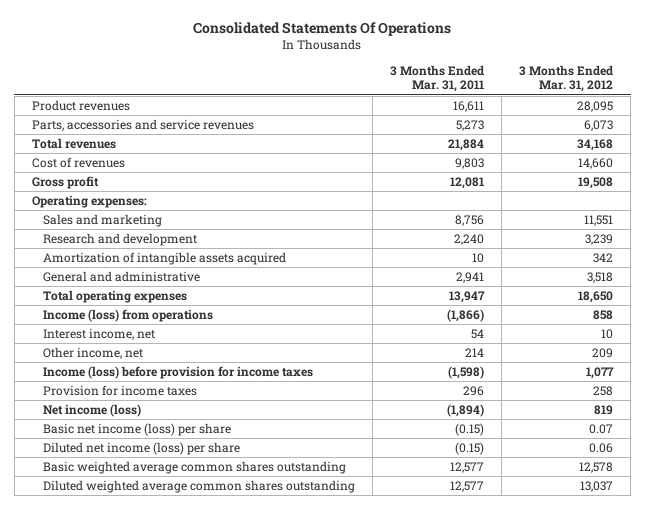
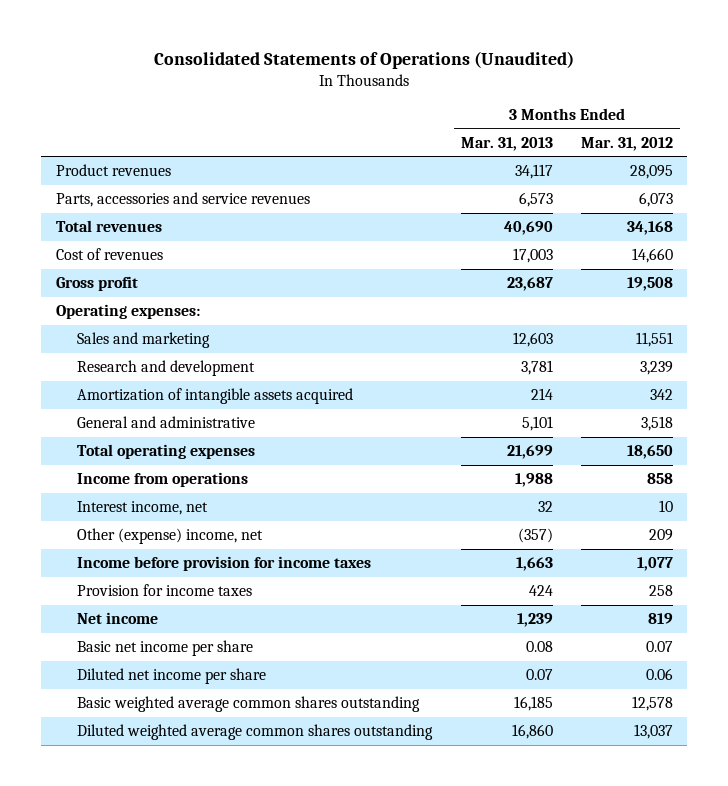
[193,21,452,36] Consolidated Statements Of Operations -> [154,51,575,70] Consolidated Statements of Operations (Unaudited)
[390,65,485,93] 3 Months Ended Mar. 31, 2011 -> none
none -> [460,136,553,151] Mar. 31, 2013
[42,308,213,322] Income (loss) from operations -> [77,472,249,488] Income from operations
[42,346,143,359] Other income, net -> [77,528,264,545] Other (expense) income, net
[42,365,313,379] Income (loss) before provision for income taxes -> [77,556,372,572] Income before provision for income taxes
[42,403,141,417] Net income (loss) -> [77,612,159,625] Net income
[42,422,231,436] Basic net income (loss) per share -> [77,640,254,657] Basic net income per share
[42,441,240,455] Diluted net income (loss) per share -> [77,668,267,685] Diluted net income per share

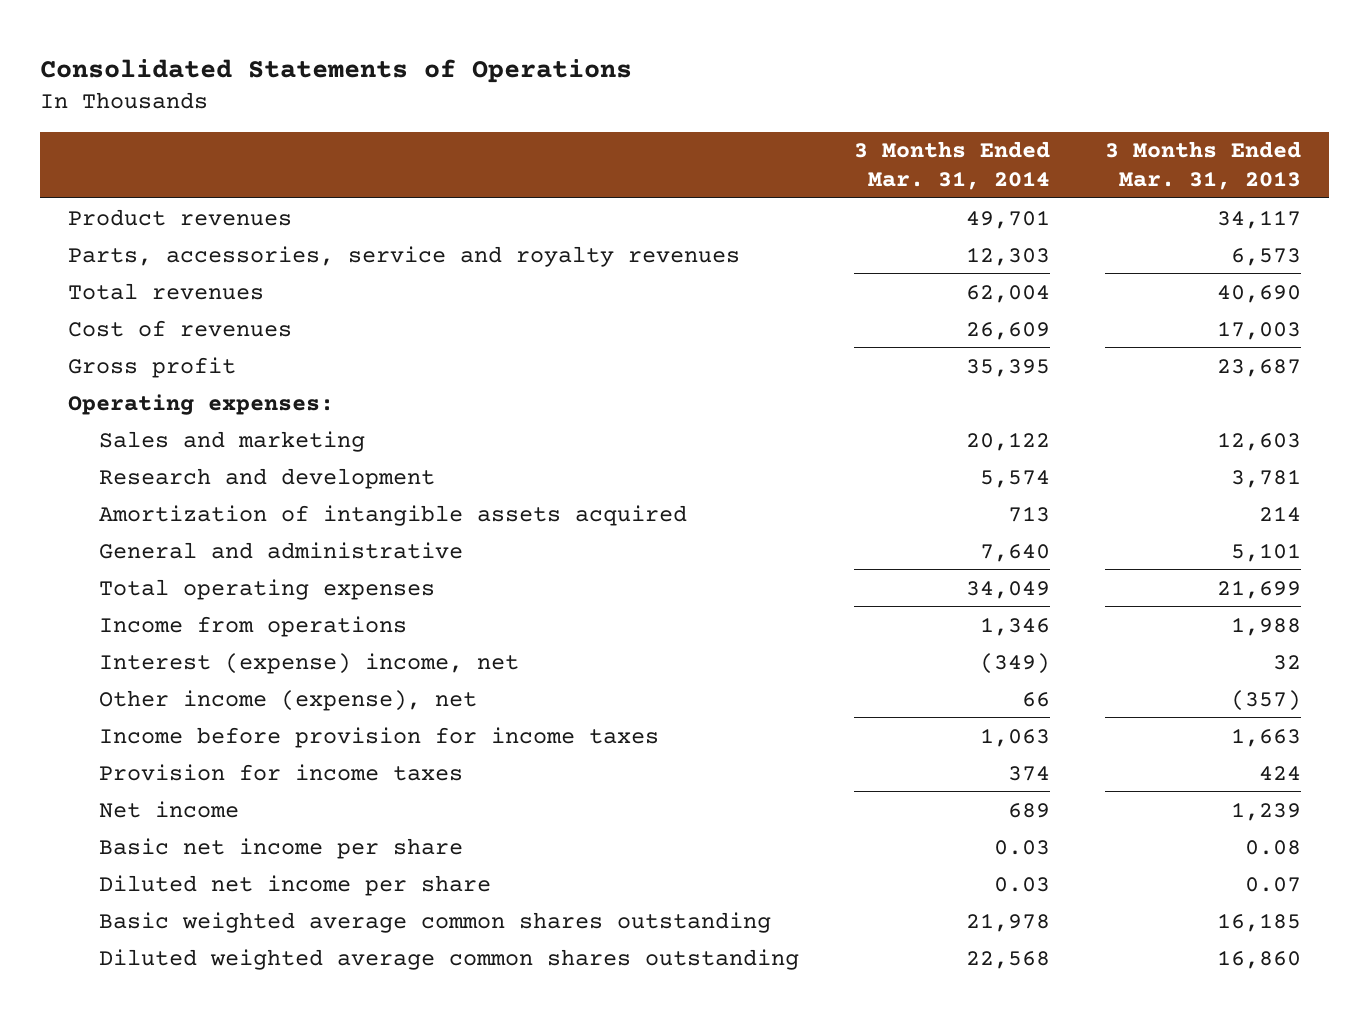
[154,51,575,70] Consolidated Statements of Operations (Unaudited) -> [39,58,632,83] Consolidated Statements of Operations
[580,136,673,151] Mar. 31, 2012 -> none
none -> [853,141,1050,190] 3 Months Ended Mar. 31, 2014
[55,192,310,208] Parts, accessories and service revenues -> [67,245,740,267] Parts, accessories, service and royalty revenues
[77,501,209,516] Interest income, net -> [98,652,519,674] Interest (expense) income, net
[77,528,264,545] Other (expense) income, net -> [98,689,477,711] Other income (expense), net

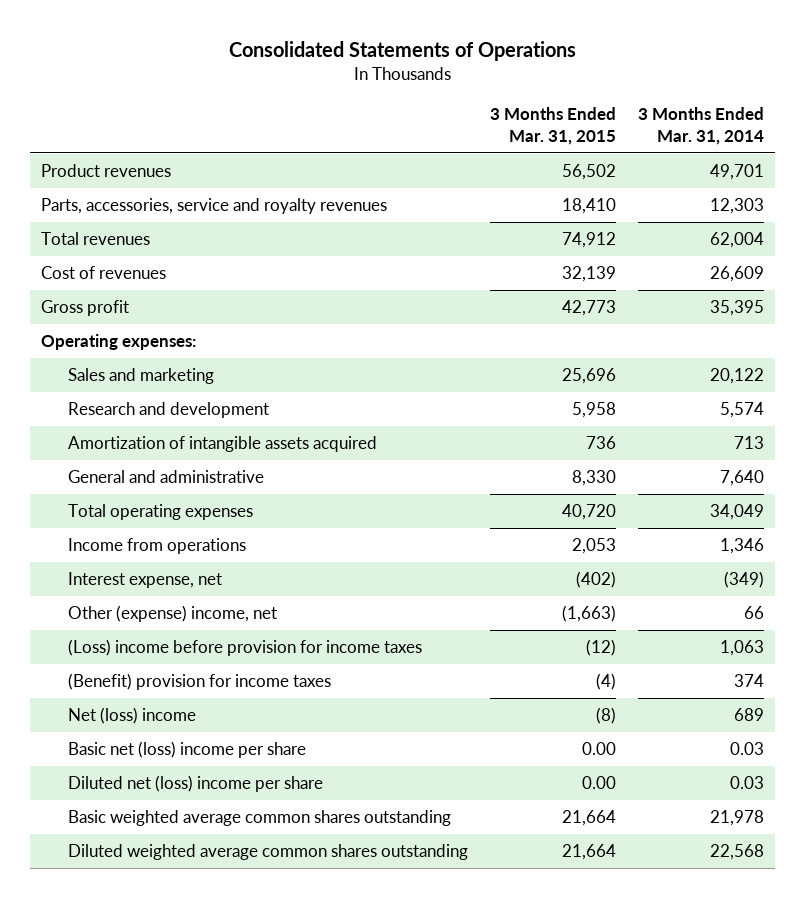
[1105,141,1302,190] 3 Months Ended Mar. 31, 2013 -> none
none -> [490,107,617,145] 3 Months Ended Mar. 31, 2015
[98,652,519,674] Interest (expense) income, net -> [68,572,223,589] Interest expense, net
[98,689,477,711] Other income (expense), net -> [68,605,278,623] Other (expense) income, net
[98,726,659,748] Income before provision for income taxes -> [68,639,423,657] (Loss) income before provision for income taxes
[98,763,463,781] Provision for income taxes -> [68,673,332,691] (Benefit) provision for income taxes
[98,800,239,818] Net income -> [68,707,197,725] Net (loss) income
[98,837,463,859] Basic net income per share -> [68,741,307,759] Basic net (loss) income per share
[98,874,491,896] Diluted net income per share -> [68,775,324,793] Diluted net (loss) income per share

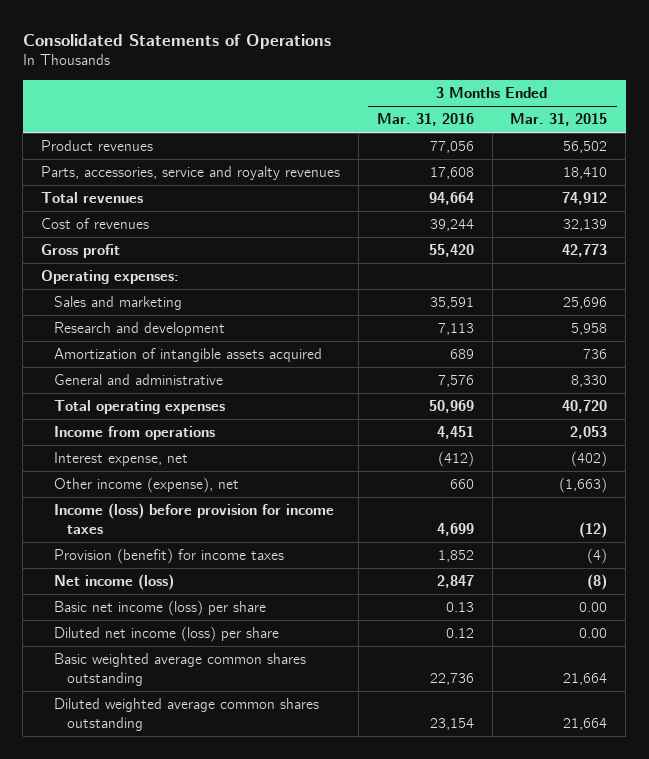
[638,107,765,145] 3 Months Ended Mar. 31, 2014 -> none
none -> [376,113,474,127] Mar. 31, 2016
[68,605,278,623] Other (expense) income, net -> [53,477,239,494] Other income (expense), net
[68,639,423,657] (Loss) income before provision for income taxes -> [53,503,334,534] Income (loss) before provision for income taxes
[68,673,332,691] (Benefit) provision for income taxes -> [53,548,284,565] Provision (benefit) for income taxes
[68,707,197,725] Net (loss) income -> [53,574,174,591] Net income (loss)
[68,741,307,759] Basic net (loss) income per share -> [53,600,266,617] Basic net income (loss) per share
[68,775,324,793] Diluted net (loss) income per share -> [53,626,279,643] Diluted net income (loss) per share

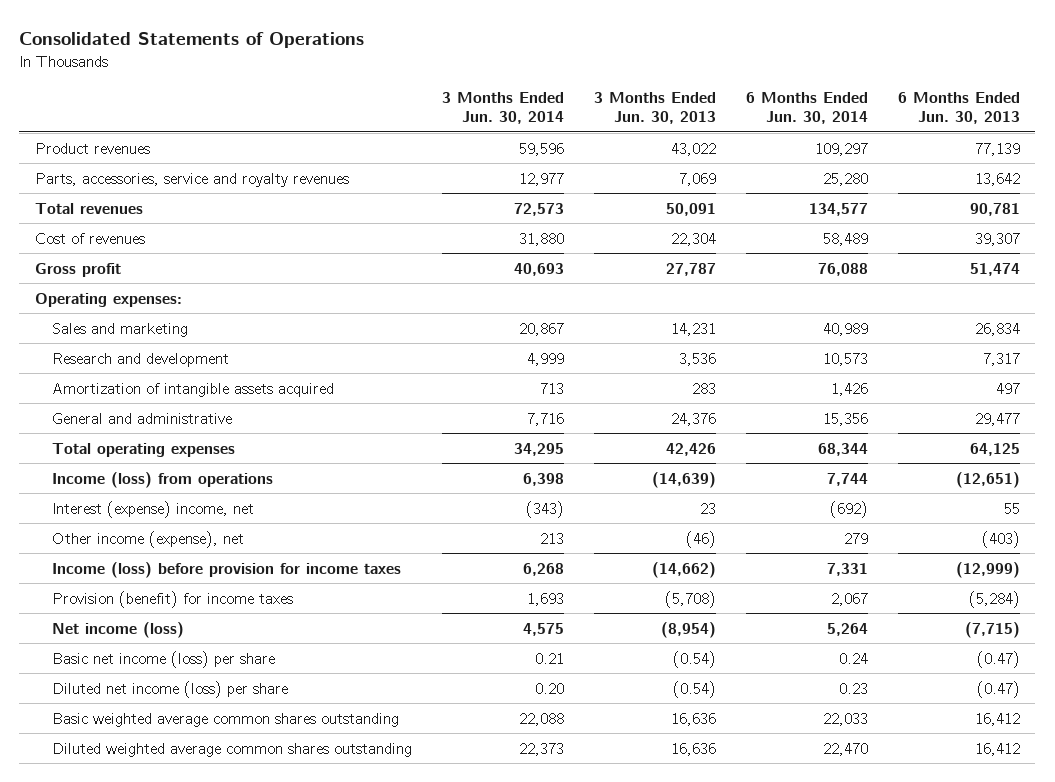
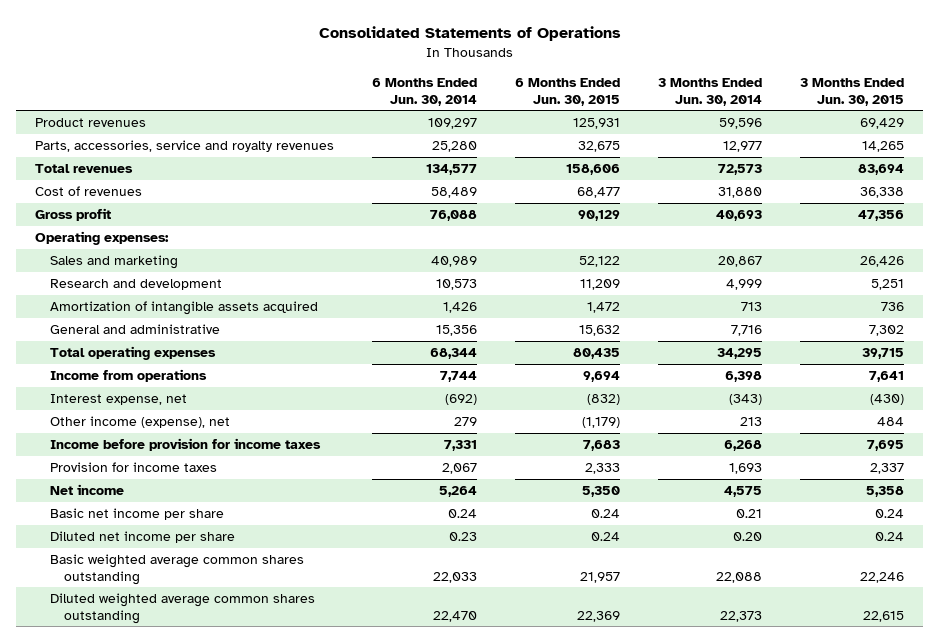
[593,92,716,125] 3 Months Ended Jun. 30, 2013 -> none
[898,92,1021,125] 6 Months Ended Jun. 30, 2013 -> none
none -> [515,78,621,106] 6 Months Ended Jun. 30, 2015
none -> [800,78,905,106] 3 Months Ended Jun. 30, 2015
[51,471,273,488] Income (loss) from operations -> [49,369,207,383] Income from operations
[51,500,254,518] Interest (expense) income, net -> [49,394,187,406] Interest expense, net
[51,561,401,578] Income (loss) before provision for income taxes -> [49,438,321,452] Income before provision for income taxes
[51,590,293,608] Provision (benefit) for income taxes -> [49,462,217,473] Provision for income taxes
[51,621,184,638] Net income (loss) -> [49,484,124,496] Net income
[51,650,275,668] Basic net income (loss) per share -> [49,508,224,521] Basic net income per share
[51,680,288,698] Diluted net income (loss) per share -> [49,531,235,544] Diluted net income per share

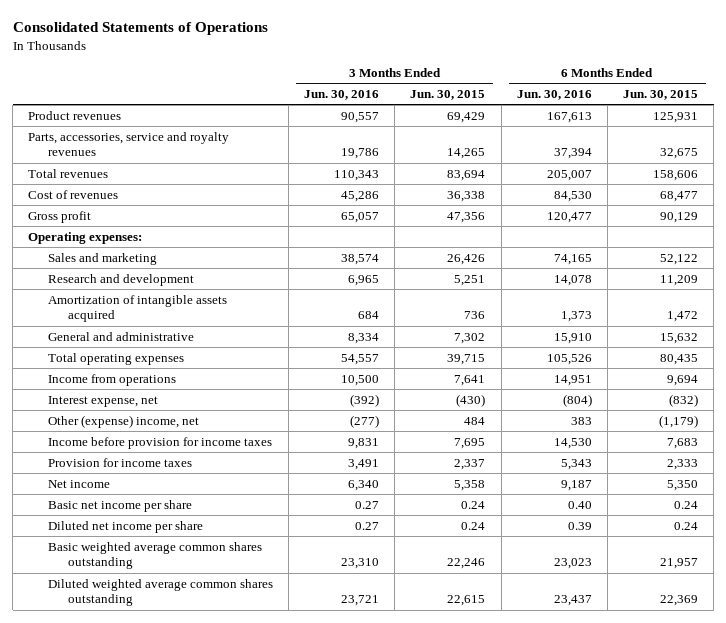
[372,78,478,106] 6 Months Ended Jun. 30, 2014 -> none
[658,78,763,106] 3 Months Ended Jun. 30, 2014 -> none
none -> [304,89,380,100] Jun. 30, 2016
none -> [516,89,592,100] Jun. 30, 2016
[49,416,230,429] Other income (expense), net -> [47,414,199,428] Other (expense) income, net

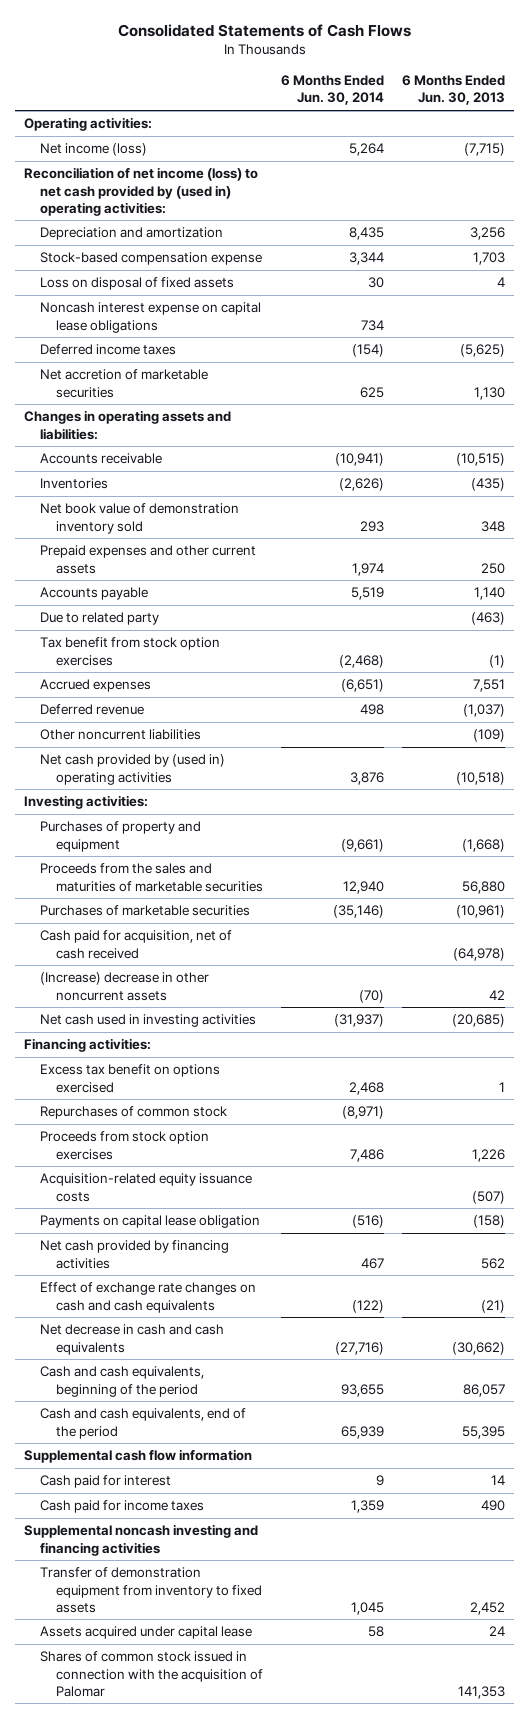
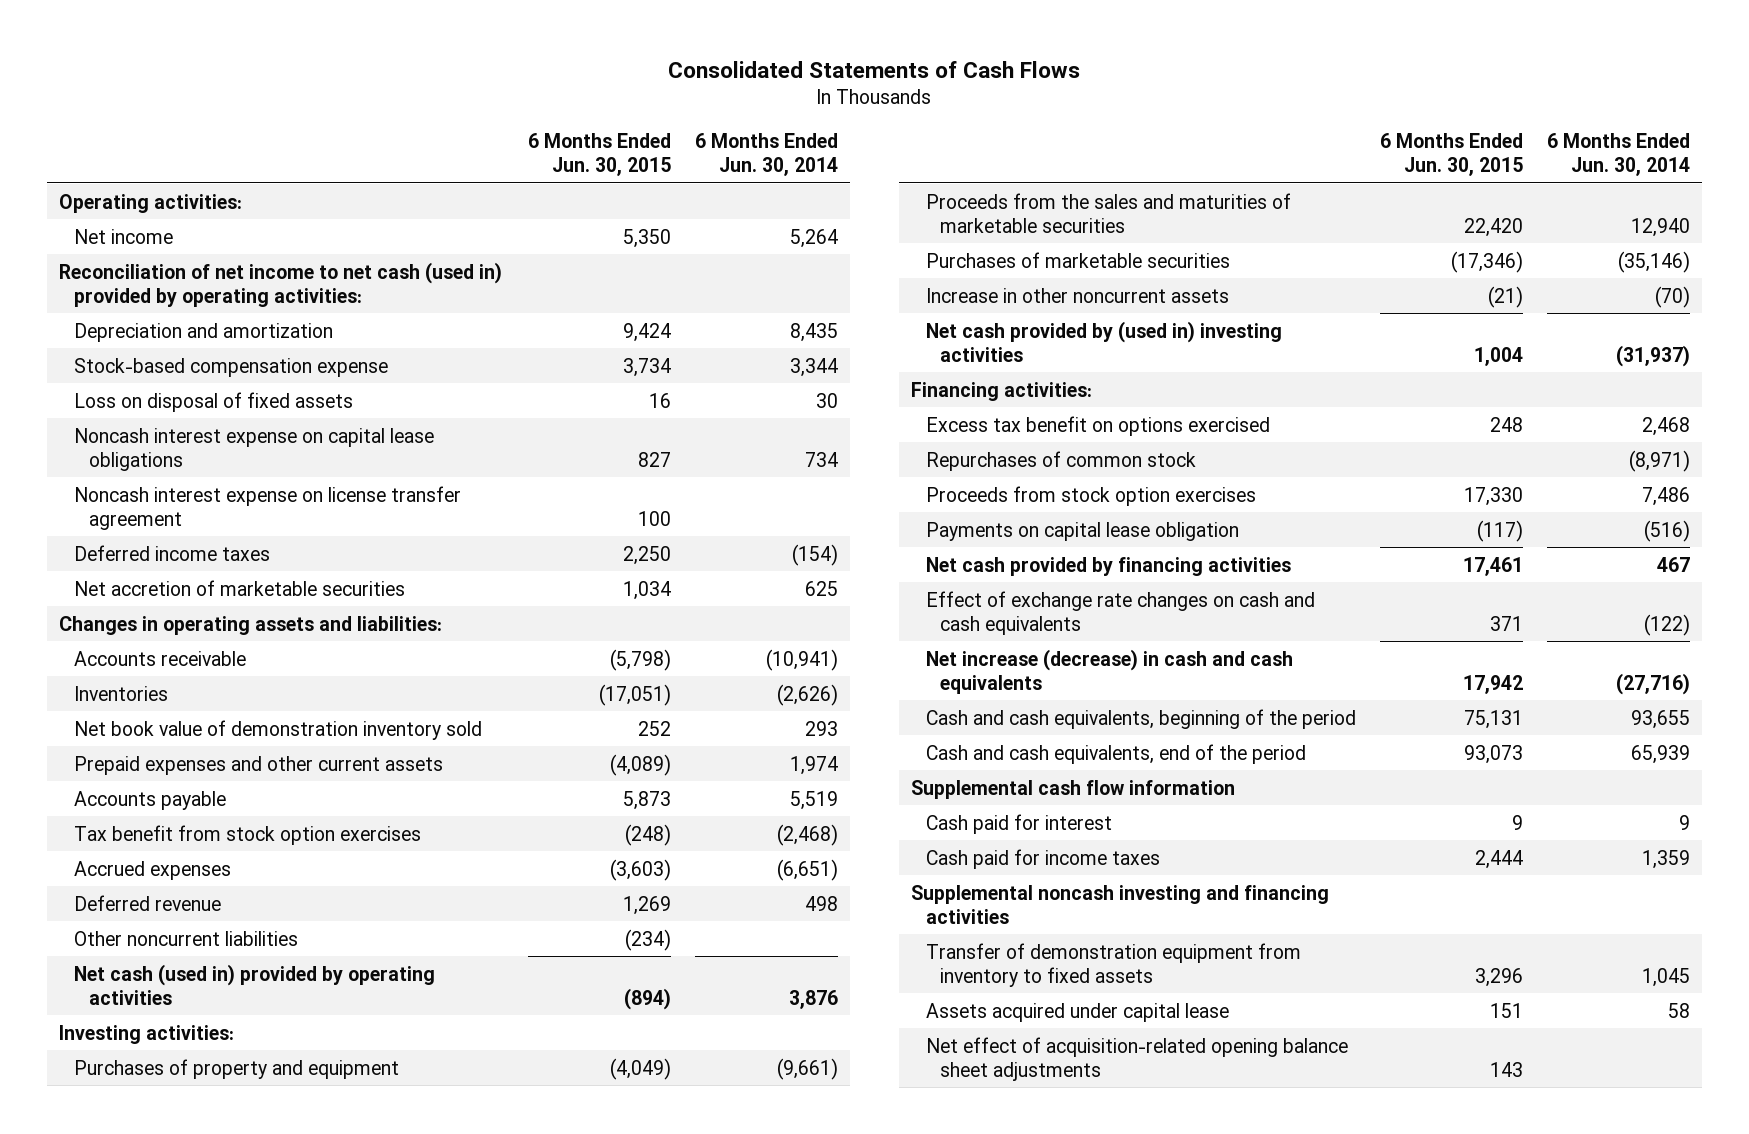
[402,75,506,106] 6 Months Ended Jun. 30, 2013 -> none
none -> [527,133,671,177] 6 Months Ended Jun. 30, 2015
[40,143,148,157] Net income (loss) -> [73,228,173,244] Net income
[24,167,259,216] Reconciliation of net income (loss) to net cash provided by (used in) operating activities: -> [59,261,503,307] Reconciliation of net income to net cash (used in) provided by operating activities:
none -> [73,485,461,530] Noncash interest expense on license transfer agreement
[40,612,160,626] Due to related party -> none
[40,754,226,785] Net cash provided by (used in) operating activities -> [73,963,435,1005] Net cash (used in) provided by operating activities
[40,930,233,959] Cash paid for acquisition, net of cash received -> none
[40,972,210,1001] (Increase) decrease in other noncurrent assets -> [925,287,1229,303] Increase in other noncurrent assets
[40,1014,257,1028] Net cash used in investing activities -> [925,320,1282,362] Net cash provided by (used in) investing activities
[40,1173,253,1202] Acquisition-related equity issuance costs -> none
[40,1324,225,1355] Net decrease in cash and cash equivalents -> [925,648,1293,694] Net increase (decrease) in cash and cash equivalents
[40,1651,264,1697] Shares of common stock issued in connection with the acquisition of Palomar -> none
none -> [925,1036,1348,1081] Net effect of acquisition-related opening balance sheet adjustments

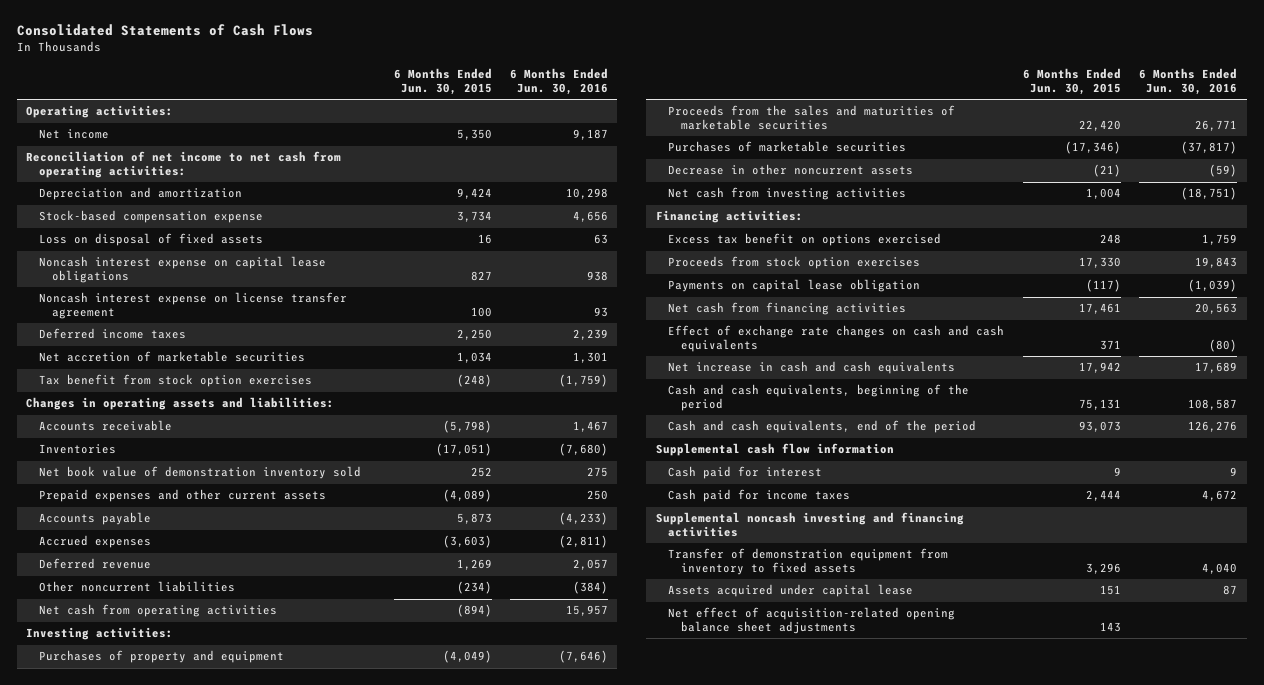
[695,133,839,177] 6 Months Ended Jun. 30, 2014 -> none
none -> [509,68,608,95] 6 Months Ended Jun. 30, 2016
[59,261,503,307] Reconciliation of net income to net cash (used in) provided by operating activities: -> [26,151,342,179] Reconciliation of net income to net cash from operating activities:
[73,824,421,845] Tax benefit from stock option exercises -> [39,374,313,388] Tax benefit from stock option exercises
[73,963,435,1005] Net cash (used in) provided by operating activities -> [39,604,278,618] Net cash from operating activities
[925,287,1229,303] Increase in other noncurrent assets -> [668,164,914,176] Decrease in other noncurrent assets
[925,320,1282,362] Net cash provided by (used in) investing activities -> [668,187,907,201] Net cash from investing activities
[925,450,1196,471] Repurchases of common stock -> none
[925,556,1291,576] Net cash provided by financing activities -> [668,302,907,316] Net cash from financing activities
[925,648,1293,694] Net increase (decrease) in cash and cash equivalents -> [668,361,956,375] Net increase in cash and cash equivalents

